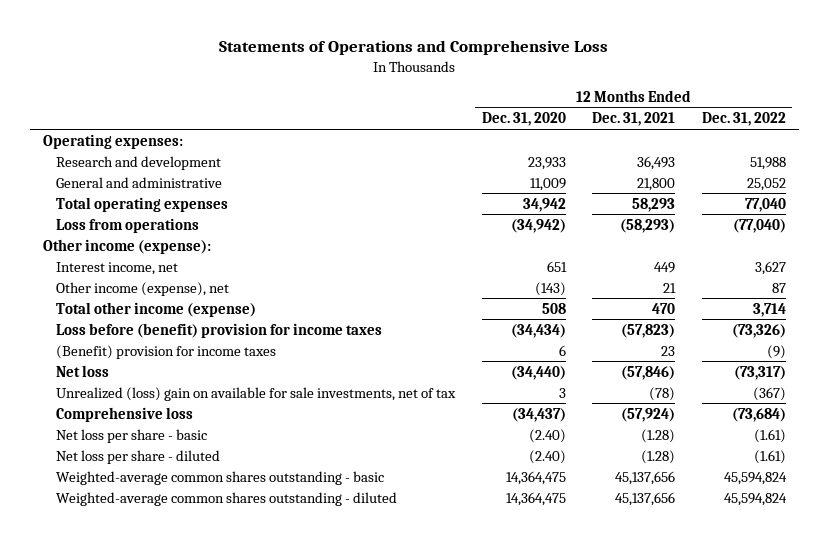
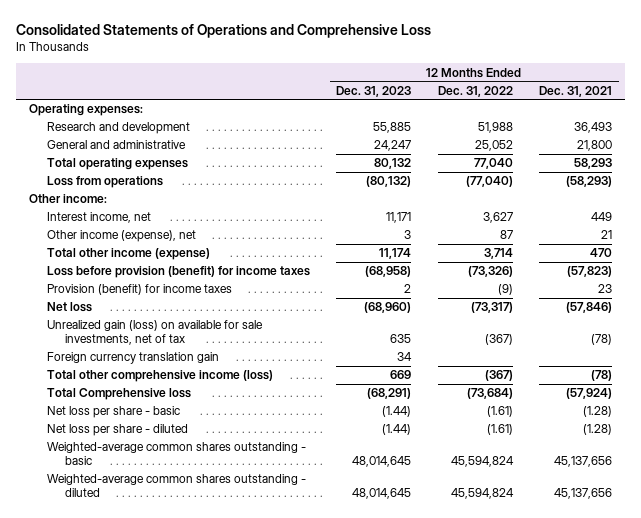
[219,40,609,56] Statements of Operations and Comprehensive Loss -> [15,23,431,38] Consolidated Statements of Operations and Comprehensive Loss
[481,112,566,127] Dec. 31, 2020 -> none
none -> [336,85,412,97] Dec. 31, 2023
[43,238,212,254] Other income (expense): -> [28,194,107,204] Other income:
[56,322,383,338] Loss before (benefit) provision for income taxes -> [46,266,310,279] Loss before provision (benefit) for income taxes
[56,344,277,359] (Benefit) provision for income taxes -> [46,284,232,296] Provision (benefit) for income taxes
[56,386,457,401] Unrealized (loss) gain on available for sale investments, net of tax -> [46,320,263,346] Unrealized gain (loss) on available for sale investments, net of tax
none -> [46,352,219,365] Foreign currency translation gain
none -> [46,370,273,383] Total other comprehensive income (loss)
[56,406,194,422] Comprehensive loss -> [46,388,191,401] Total Comprehensive loss

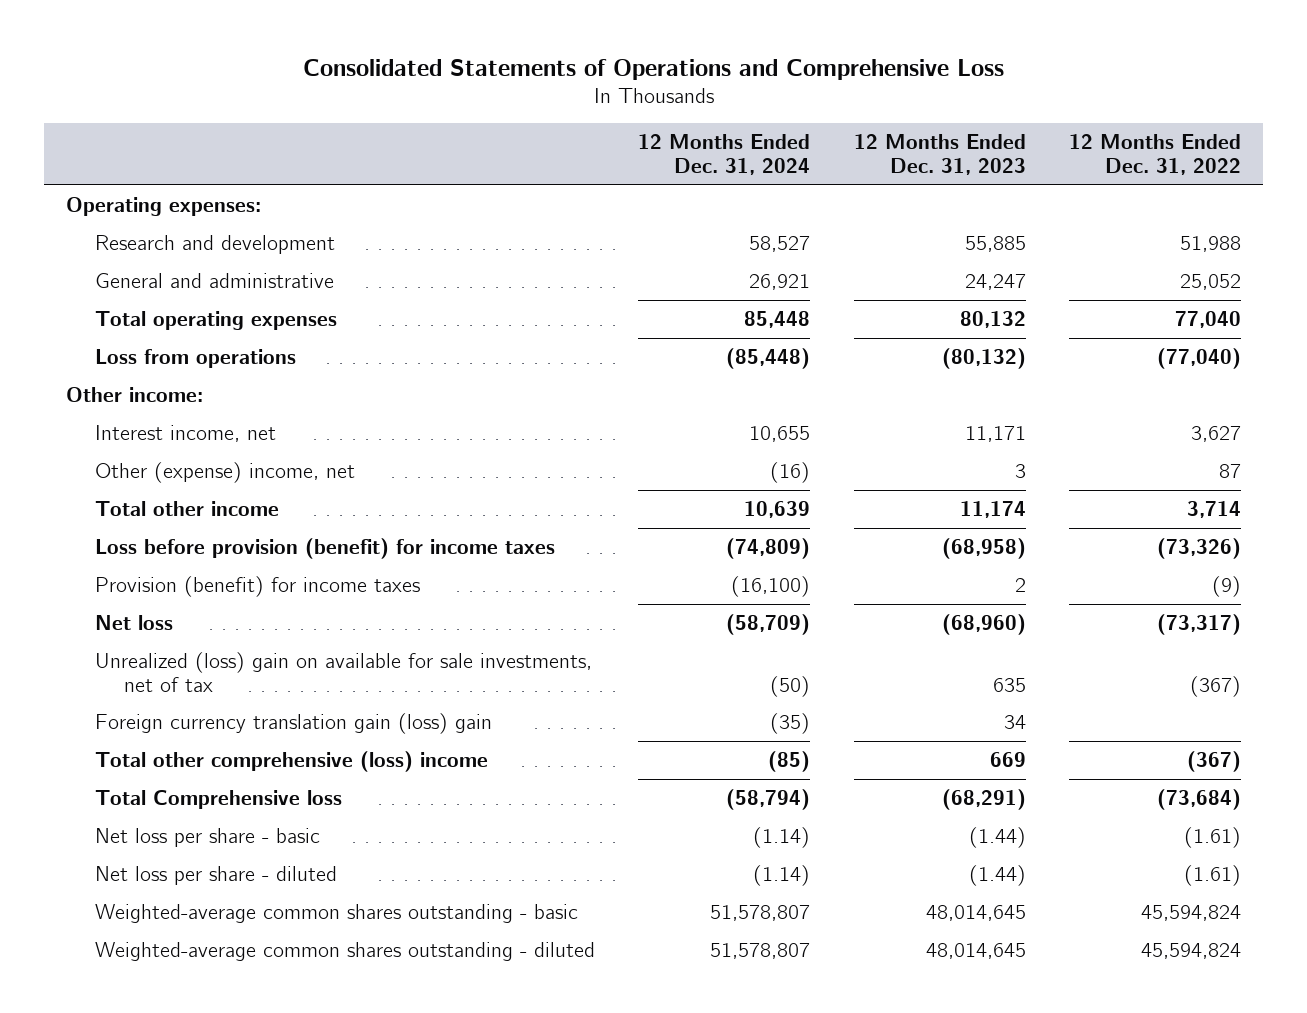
[539,85,613,97] Dec. 31, 2021 -> none
none -> [638,134,811,176] 12 Months Ended Dec. 31, 2024
[46,230,196,243] Other income (expense), net -> [94,461,355,483] Other (expense) income, net
[46,248,210,261] Total other income (expense) -> [94,500,279,516] Total other income
[46,320,263,346] Unrealized gain (loss) on available for sale investments, net of tax -> [94,651,592,692] Unrealized (loss) gain on available for sale investments, net of tax
[46,352,219,365] Foreign currency translation gain -> [94,712,492,734] Foreign currency translation gain (loss) gain
[46,370,273,383] Total other comprehensive income (loss) -> [94,750,488,772] Total other comprehensive (loss) income

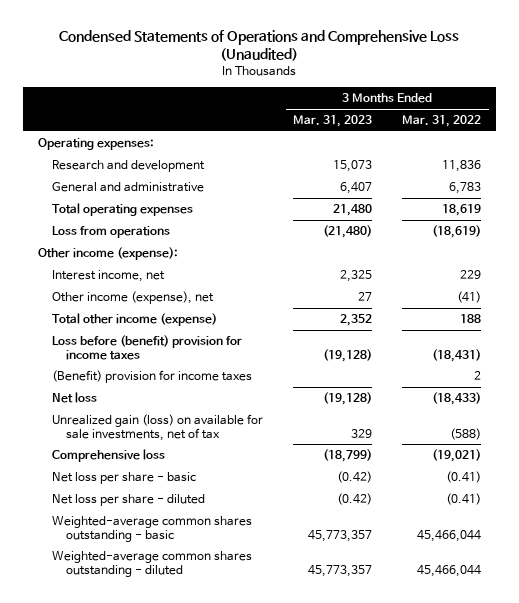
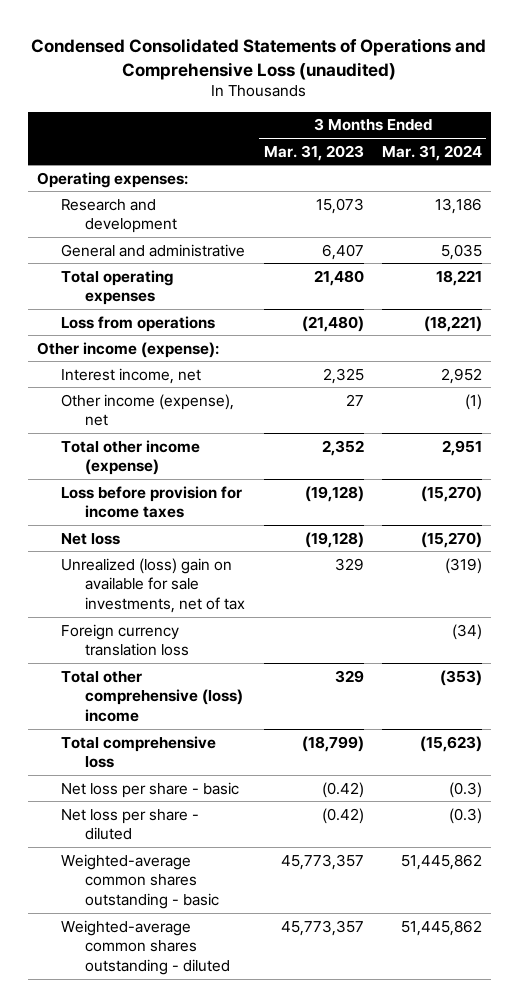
[59,29,460,62] Condensed Statements of Operations and Comprehensive Loss (Unaudited) -> [31,37,487,80] Condensed Consolidated Statements of Operations and Comprehensive Loss (unaudited)
[402,115,482,128] Mar. 31, 2022 -> none
none -> [381,144,482,161] Mar. 31, 2024
[52,370,253,384] (Benefit) provision for income taxes -> none
[52,335,243,360] Loss before (benefit) provision for income taxes -> [61,485,243,519] Loss before provision for income taxes
[52,414,264,441] Unrealized gain (loss) on available for sale investments, net of tax -> [61,557,246,614] Unrealized (loss) gain on available for sale investments, net of tax
none -> [61,623,190,657] Foreign currency translation loss
none -> [61,670,244,723] Total other comprehensive (loss) income
[52,449,166,463] Comprehensive loss -> [61,735,217,769] Total comprehensive loss

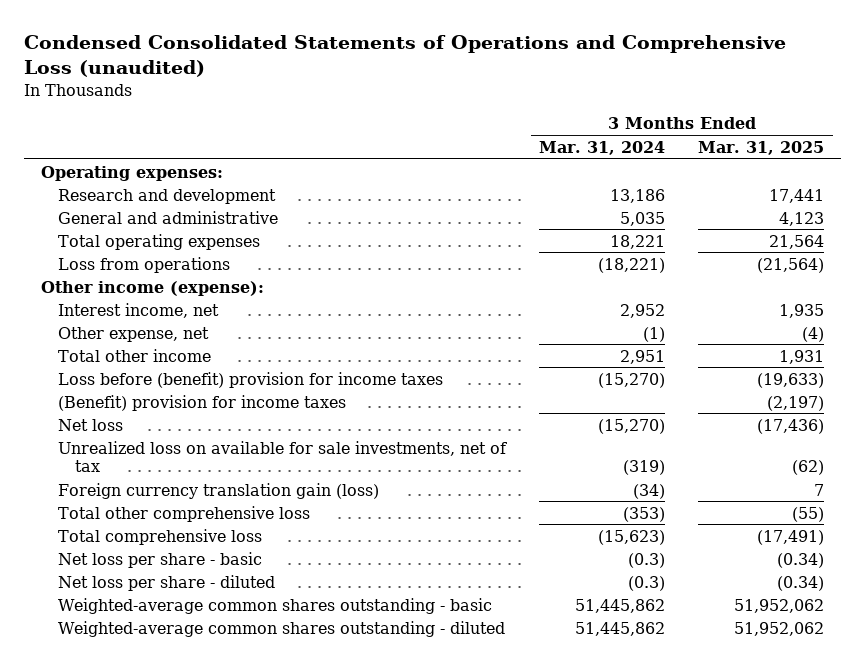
[263,144,364,161] Mar. 31, 2023 -> none
none -> [698,140,825,155] Mar. 31, 2025
[61,393,235,427] Other income (expense), net -> [57,326,209,342] Other expense, net
[61,439,201,476] Total other income (expense) -> [57,348,211,362] Total other income
[61,485,243,519] Loss before provision for income taxes -> [57,371,443,388] Loss before (benefit) provision for income taxes
none -> [57,394,346,411] (Benefit) provision for income taxes
[61,557,246,614] Unrealized (loss) gain on available for sale investments, net of tax -> [57,440,507,473] Unrealized loss on available for sale investments, net of tax
[61,623,190,657] Foreign currency translation loss -> [57,482,379,499] Foreign currency translation gain (loss)
[61,670,244,723] Total other comprehensive (loss) income -> [57,505,310,522] Total other comprehensive loss

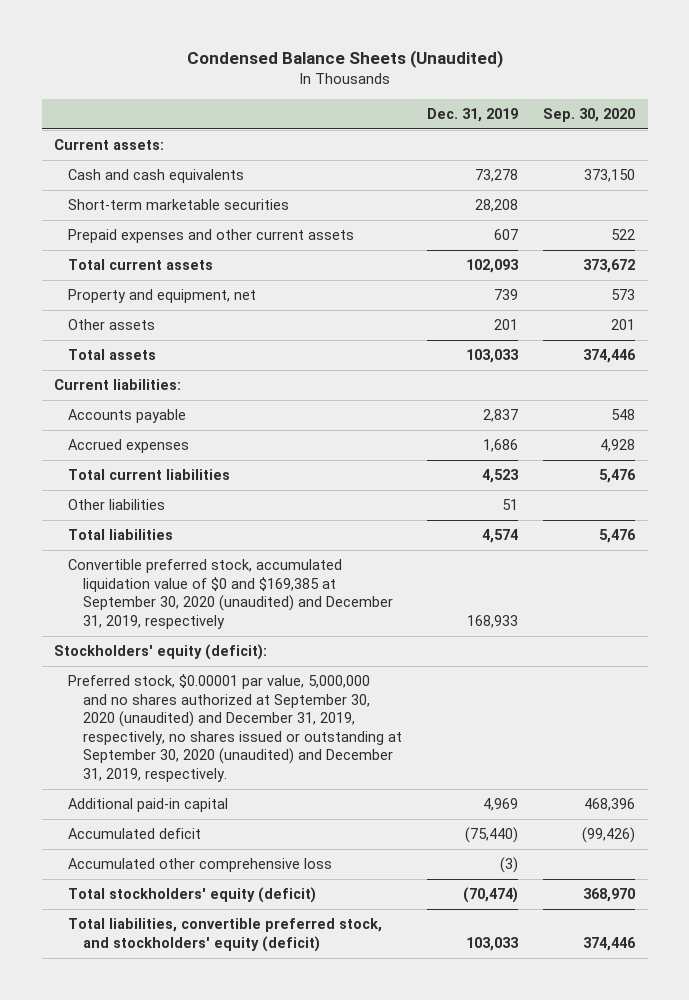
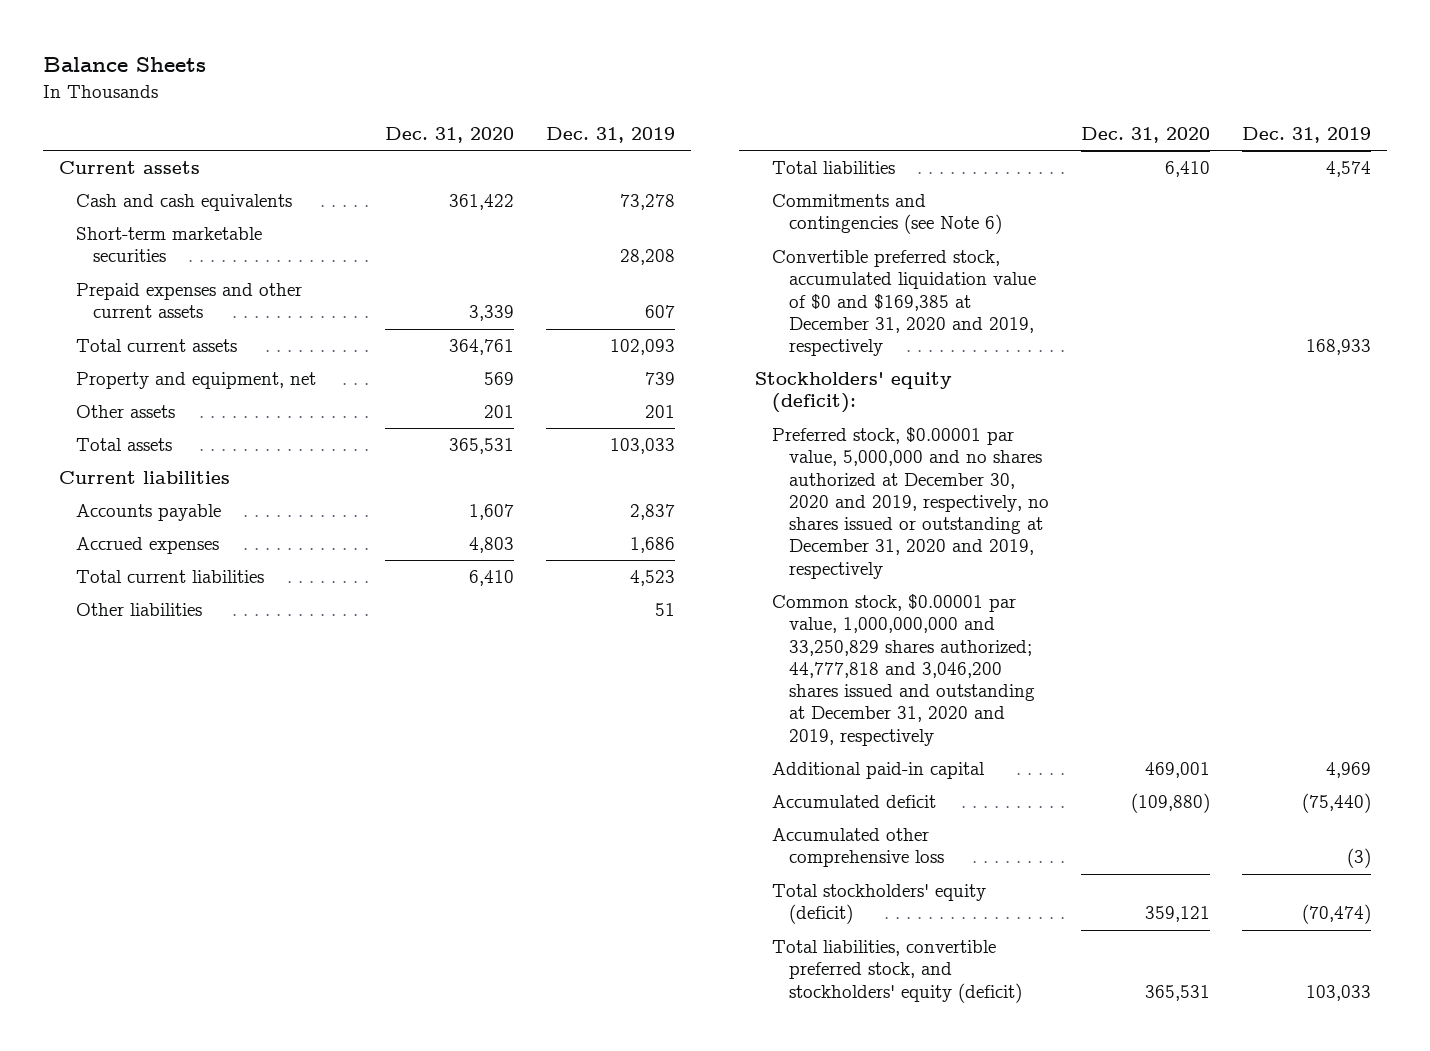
[186,50,503,69] Condensed Balance Sheets (Unaudited) -> [42,57,206,73] Balance Sheets
[543,107,636,122] Sep. 30, 2020 -> none
none -> [385,126,515,143] Dec. 31, 2020
[54,139,165,151] Current assets: -> [58,161,200,175] Current assets
[54,379,182,391] Current liabilities: -> [58,471,230,485] Current liabilities
none -> [771,194,1002,235] Commitments and contingencies (see Note 6)
[68,559,393,629] Convertible preferred stock, accumulated liquidation value of $0 and $169,385 at September 30, 2020 (unaudited) and December 31, 2019, respectively -> [771,250,1036,357] Convertible preferred stock, accumulated liquidation value of $0 and $169,385 at December 31, 2020 and 2019, respectively
[68,674,402,782] Preferred stock, $0.00001 par value, 5,000,000 and no shares authorized at September 30, 2020 (unaudited) and December 31, 2019, respectively, no shares issued or outstanding at September 30, 2020 (unaudited) and December 31, 2019, respectively. -> [771,427,1049,579] Preferred stock, $0.00001 par value, 5,000,000 and no shares authorized at December 30, 2020 and 2019, respectively, no shares issued or outstanding at December 31, 2020 and 2019, respectively
none -> [771,594,1035,746] Common stock, $0.00001 par value, 1,000,000,000 and 33,250,829 shares authorized; 44,777,818 and 3,046,200 shares issued and outstanding at December 31, 2020 and 2019, respectively

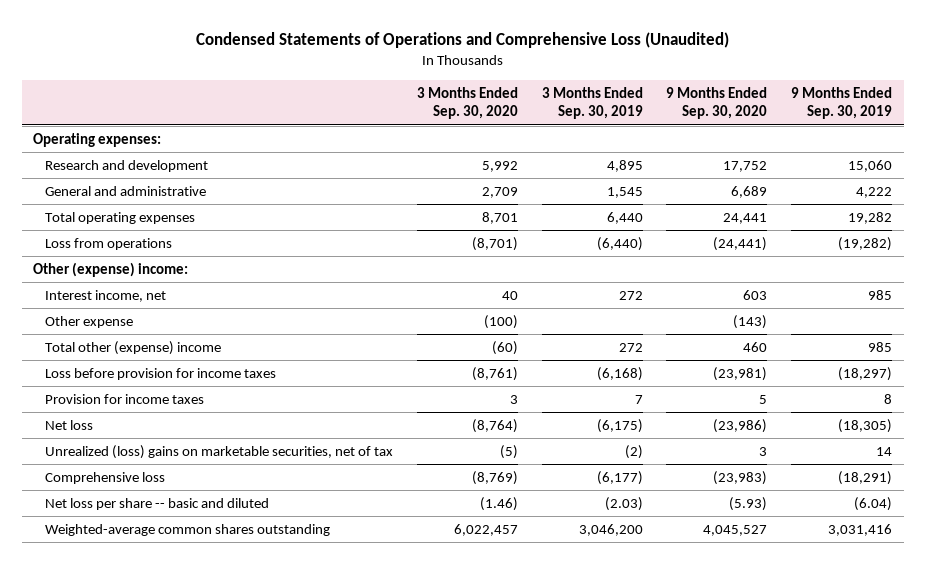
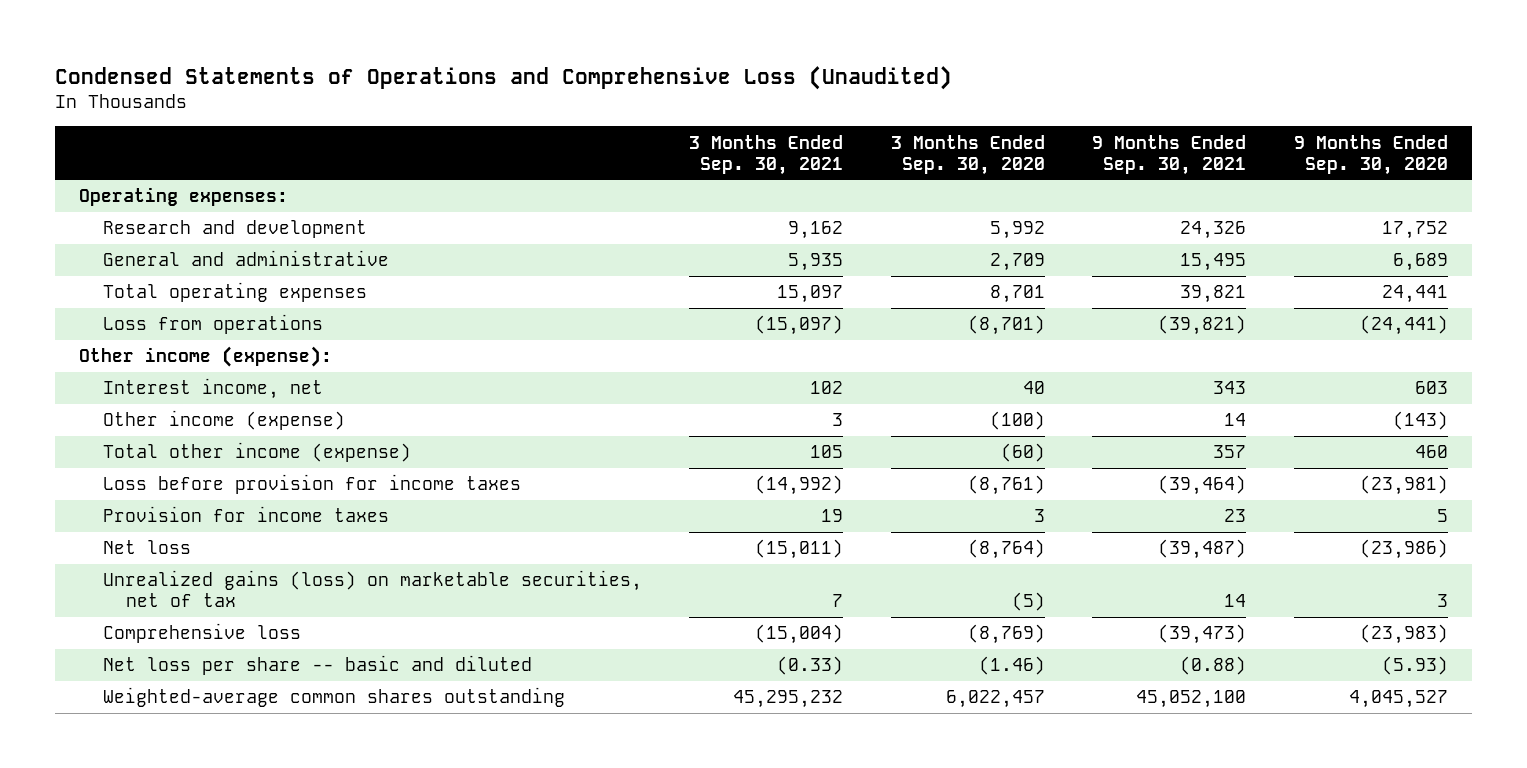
[541,86,643,120] 3 Months Ended Sep. 30, 2019 -> none
[791,86,893,120] 9 Months Ended Sep. 30, 2019 -> none
none -> [689,134,844,175] 3 Months Ended Sep. 30, 2021
none -> [1092,134,1247,175] 9 Months Ended Sep. 30, 2021
[33,262,189,278] Other (expense) income: -> [79,346,333,368] Other income (expense):
[44,316,133,329] Other expense -> [102,410,345,431] Other income (expense)
[44,341,221,356] Total other (expense) income -> [102,442,411,463] Total other income (expense)
[44,445,393,460] Unrealized (loss) gains on marketable securities, net of tax -> [102,570,642,608] Unrealized gains (loss) on marketable securities, net of tax

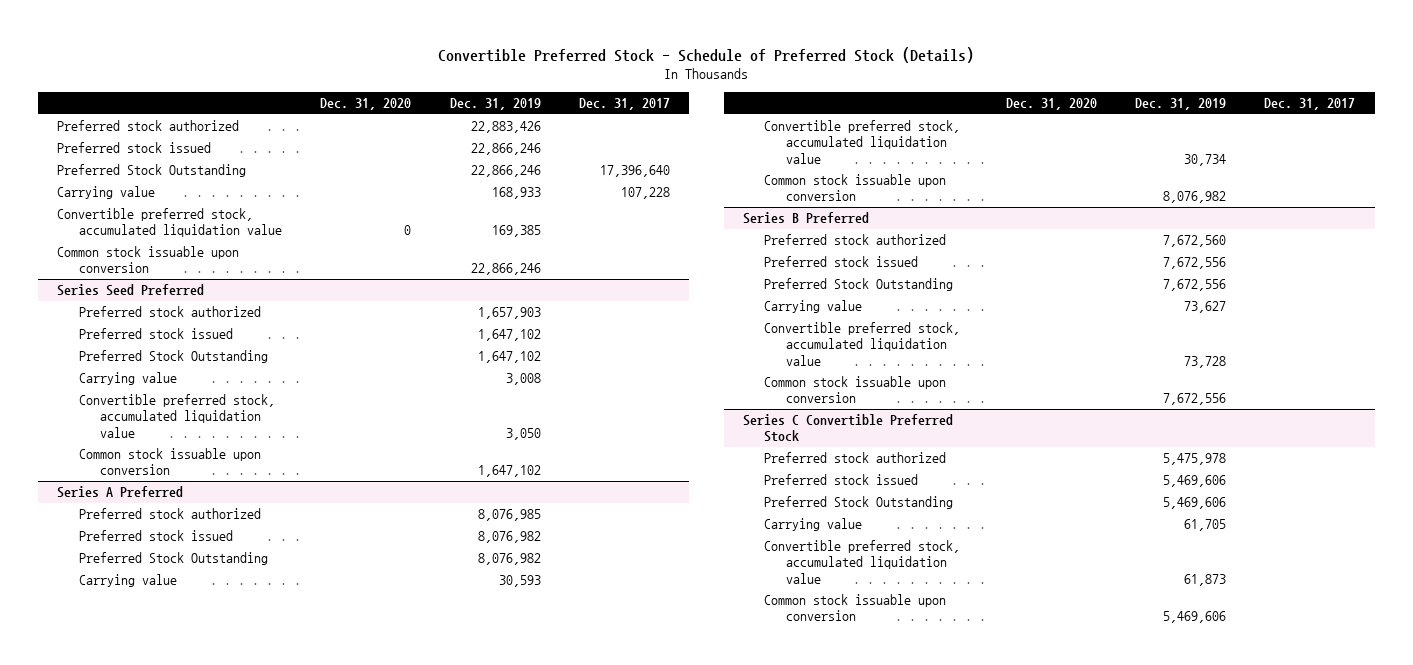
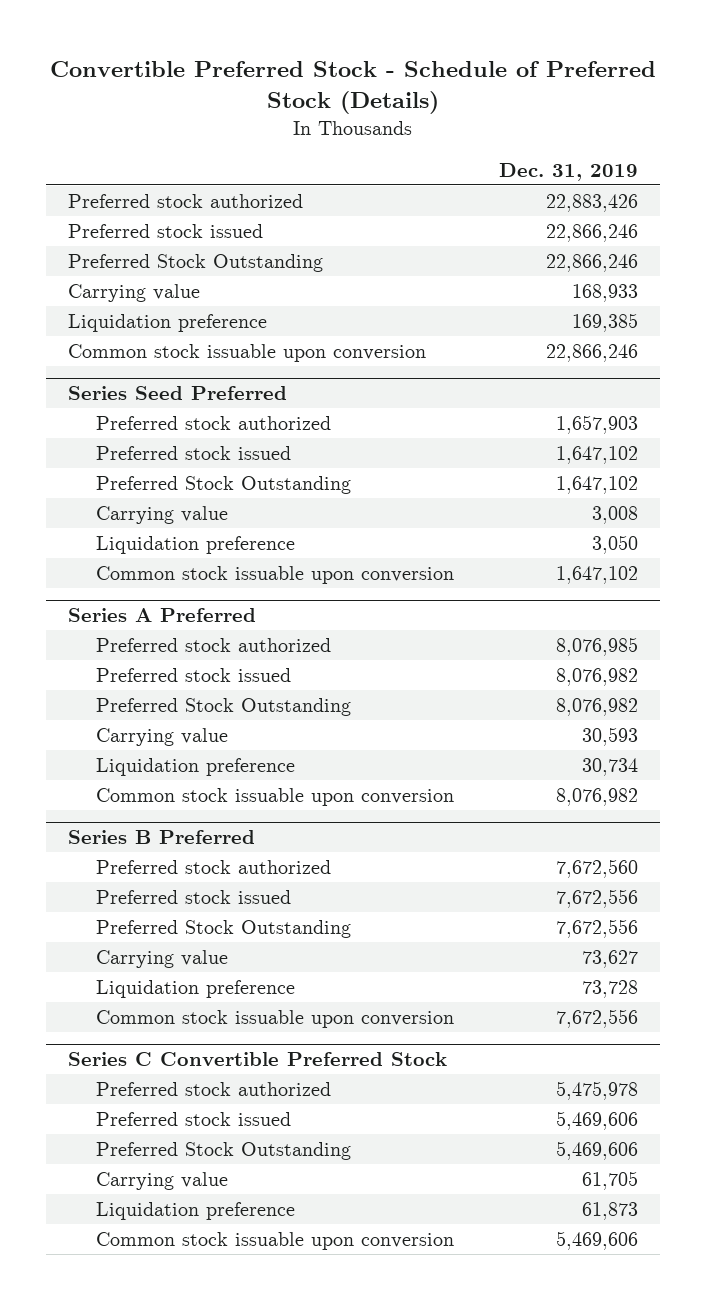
[320,98,412,111] Dec. 31, 2020 -> none
[578,98,670,111] Dec. 31, 2017 -> none
[57,208,282,238] Convertible preferred stock, accumulated liquidation value -> [68,313,268,332] Liquidation preference
[78,394,275,438] Convertible preferred stock, accumulated liquidation value -> [95,535,295,554] Liquidation preference
[764,120,961,164] Convertible preferred stock, accumulated liquidation value -> [95,757,295,776] Liquidation preference
[764,322,961,366] Convertible preferred stock, accumulated liquidation value -> [95,979,295,998] Liquidation preference
[764,540,961,584] Convertible preferred stock, accumulated liquidation value -> [95,1201,295,1220] Liquidation preference

